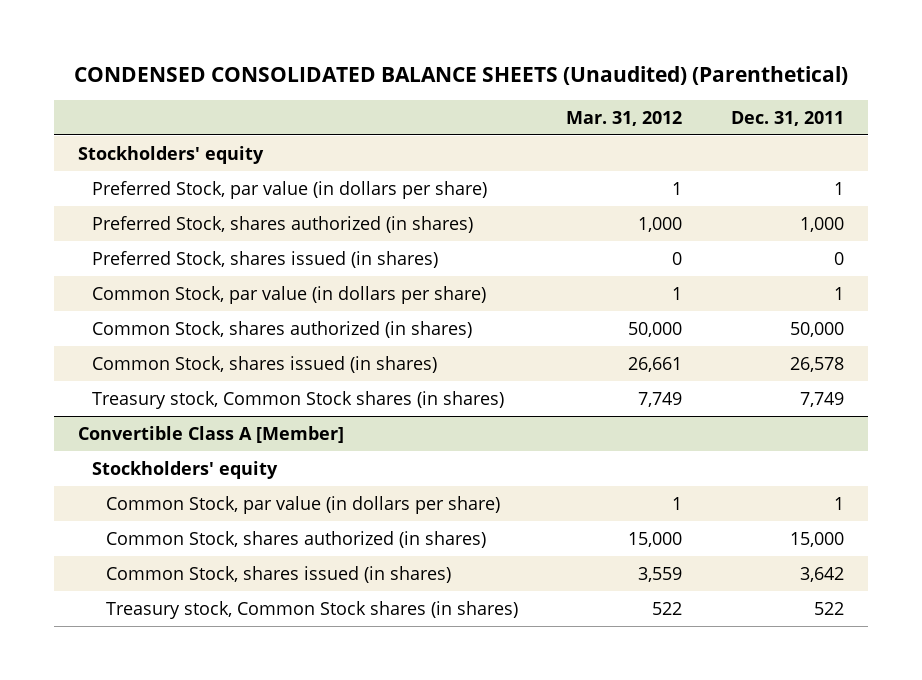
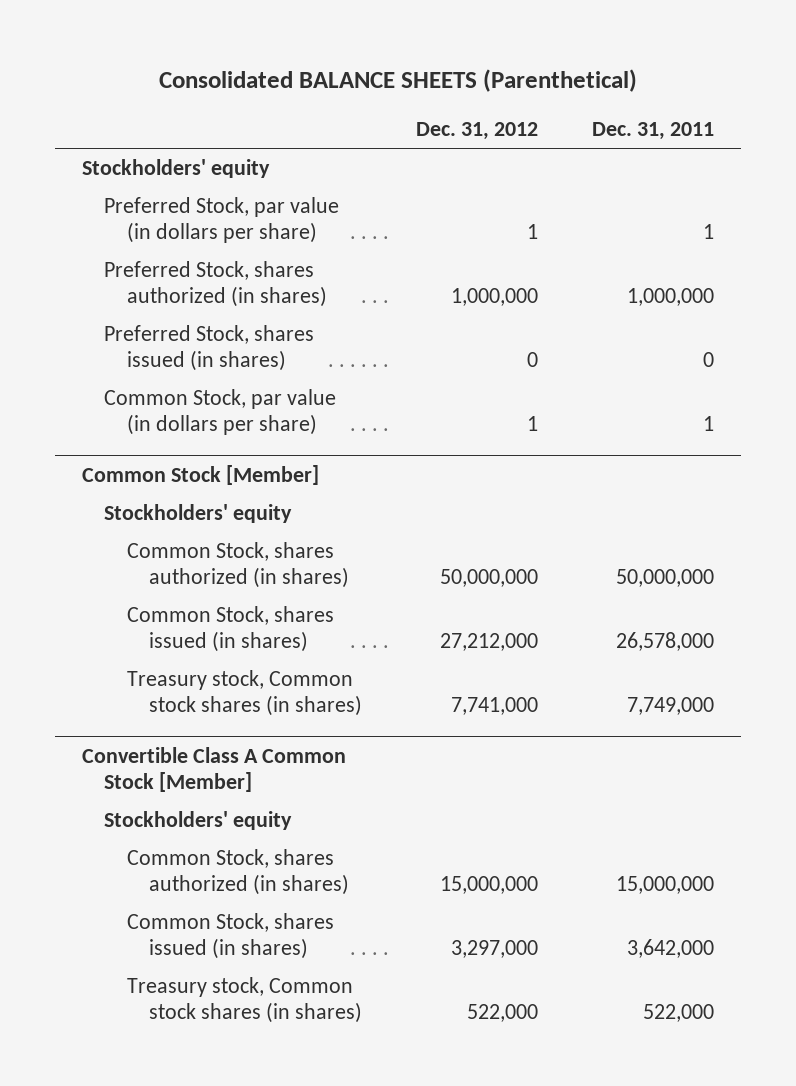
[73,66,848,86] CONDENSED CONSOLIDATED BALANCE SHEETS (Unaudited) (Parenthetical) -> [158,69,637,93] Consolidated BALANCE SHEETS (Parenthetical)
[566,110,683,126] Mar. 31, 2012 -> none
none -> [416,121,539,140] Dec. 31, 2012
[799,216,844,232] 1,000 -> [626,288,714,307] 1,000,000
[92,320,473,338] Common Stock, shares authorized (in shares) -> none
[92,355,438,373] Common Stock, shares issued (in shares) -> none
[92,390,505,409] Treasury stock, Common Stock shares (in shares) -> none
[78,425,345,443] Convertible Class A [Member] -> none
none -> [81,465,319,486] Common Stock [Member]
[105,495,500,514] Common Stock, par value (in dollars per share) -> none
[789,531,844,547] 15,000 -> [615,569,714,588] 50,000,000
[799,566,844,582] 3,642 -> [615,632,714,652] 26,578,000
[105,600,518,619] Treasury stock, Common Stock shares (in shares) -> [126,670,363,717] Treasury stock, Common stock shares (in shares)
[813,601,844,615] 522 -> [626,697,714,716] 7,749,000
none -> [81,747,346,793] Convertible Class A Common Stock [Member]
none -> [104,811,293,831] Stockholders' equity
none -> [126,849,350,896] Common Stock, shares authorized (in shares)
none -> [126,913,334,960] Common Stock, shares issued (in shares)
none -> [126,977,363,1024] Treasury stock, Common stock shares (in shares)

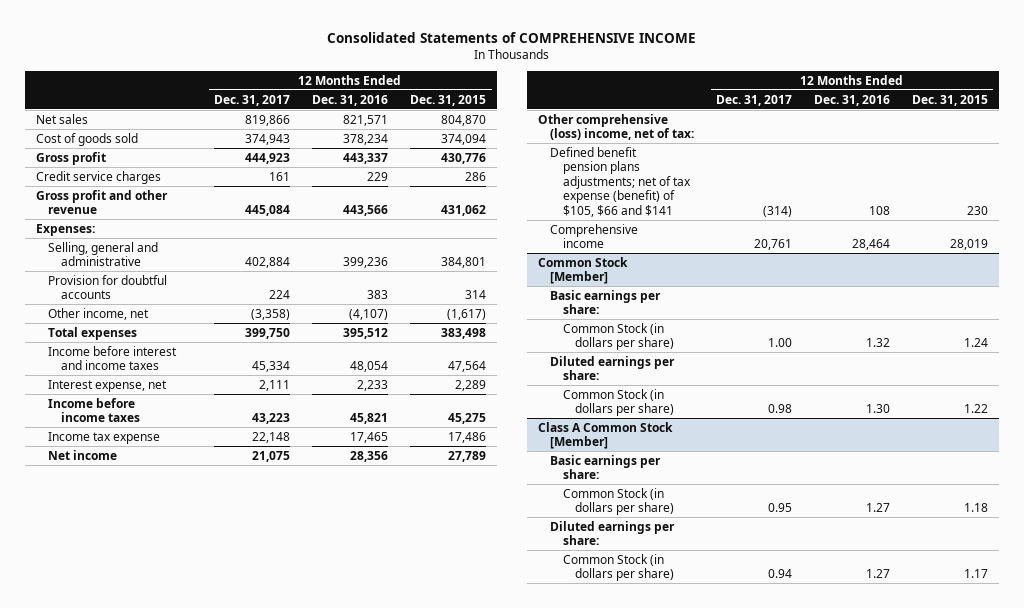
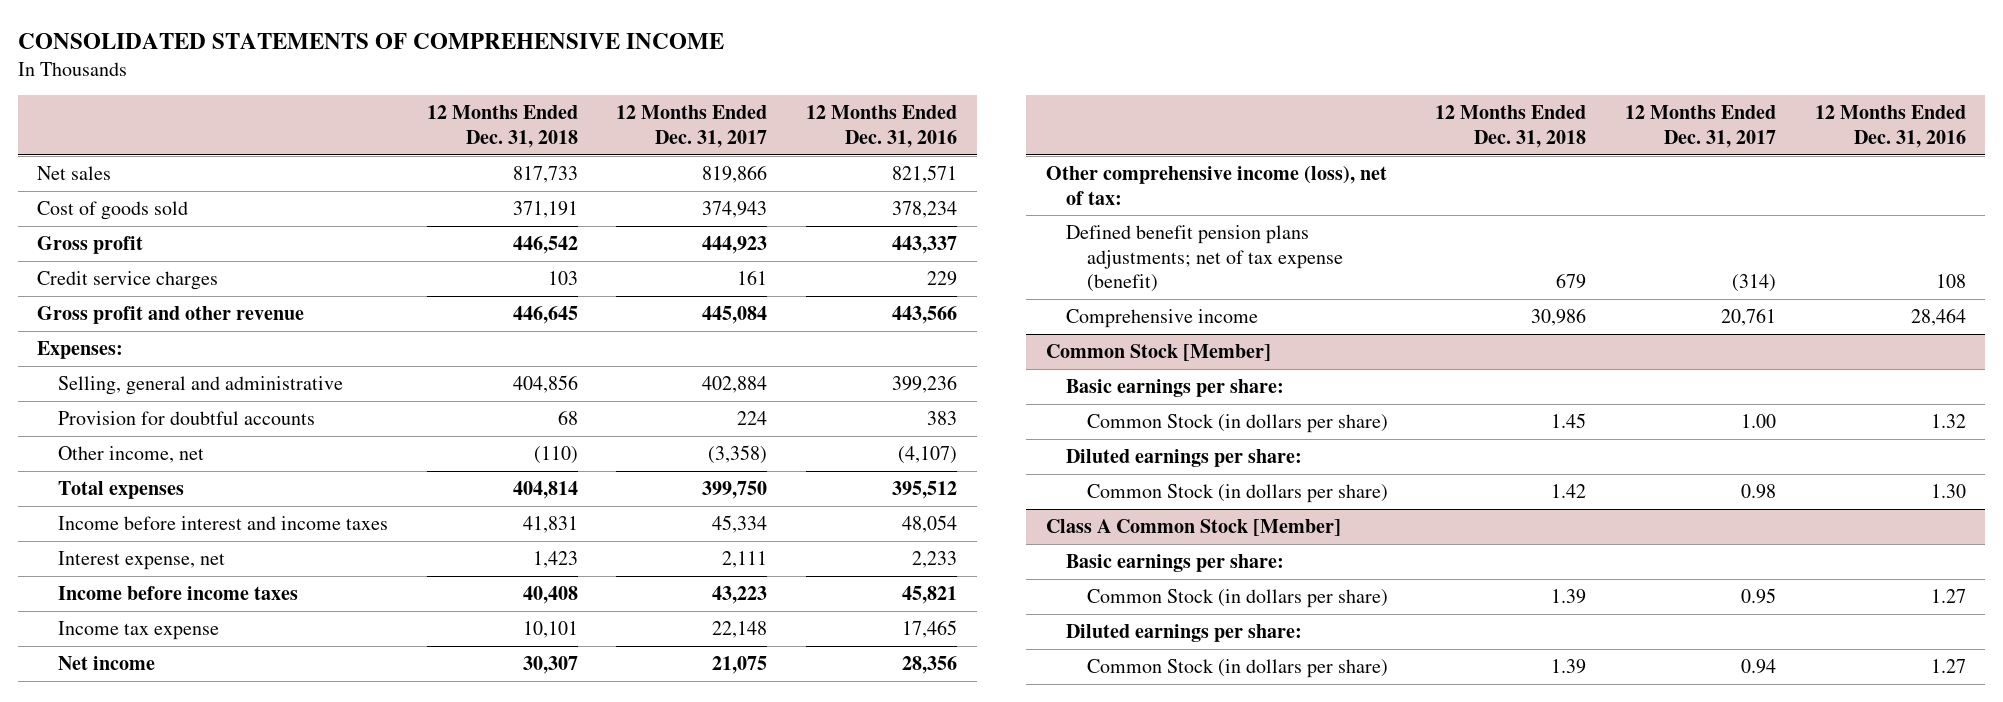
[326,32,696,44] Consolidated Statements of COMPREHENSIVE INCOME -> [17,32,724,49] CONSOLIDATED STATEMENTS OF COMPREHENSIVE INCOME
[410,94,487,106] Dec. 31, 2015 -> none
none -> [426,105,578,148] 12 Months Ended Dec. 31, 2018
[537,113,695,141] Other comprehensive (loss) income, net of tax: -> [1045,165,1387,205] Other comprehensive income (loss), net of tax:
[550,146,691,217] Defined benefit pension plans adjustments; net of tax expense (benefit) of $105, $66 and $141 -> [1066,224,1343,293] Defined benefit pension plans adjustments; net of tax expense (benefit)

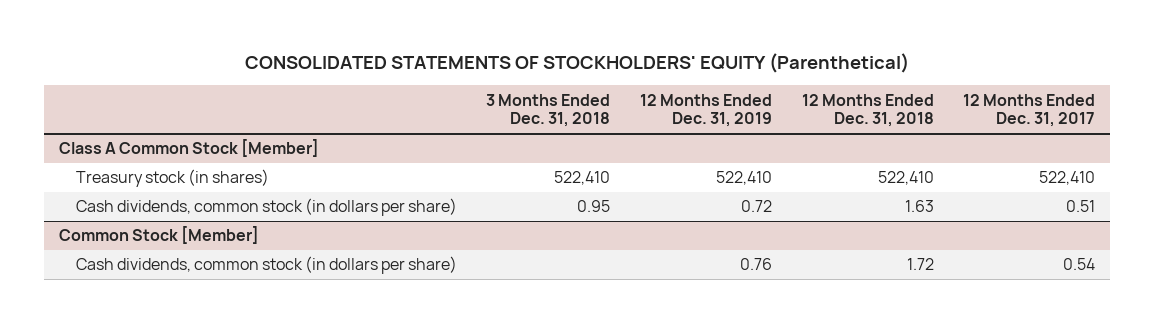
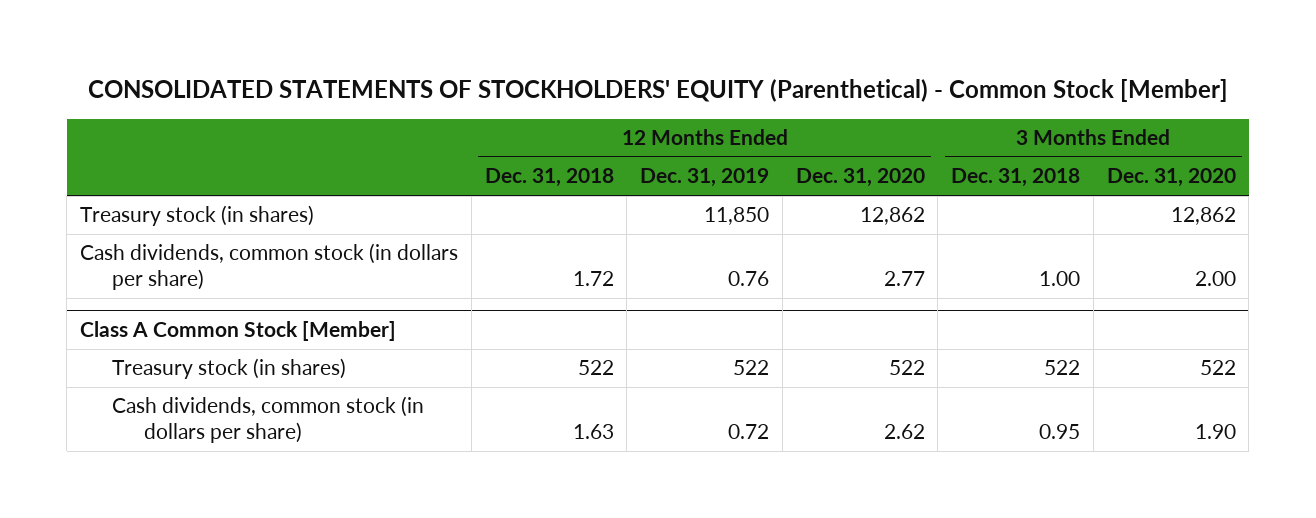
[245,53,910,74] CONSOLIDATED STATEMENTS OF STOCKHOLDERS' EQUITY (Parenthetical) -> [87,79,1228,103] CONSOLIDATED STATEMENTS OF STOCKHOLDERS' EQUITY (Parenthetical) - Common Stock [Member]
[963,93,1096,128] 12 Months Ended Dec. 31, 2017 -> none
none -> [795,168,925,188] Dec. 31, 2020
none -> [1106,168,1236,188] Dec. 31, 2020
none -> [80,205,315,227] Treasury stock (in shares)
none -> [80,243,459,291] Cash dividends, common stock (in dollars per share)
[554,171,611,186] 522,410 -> [1044,360,1081,376] 522
[715,171,772,186] 522,410 -> [733,360,770,376] 522
[877,171,934,186] 522,410 -> [577,360,614,376] 522
[58,226,259,245] Common Stock [Member] -> none
[75,256,457,275] Cash dividends, common stock (in dollars per share) -> none

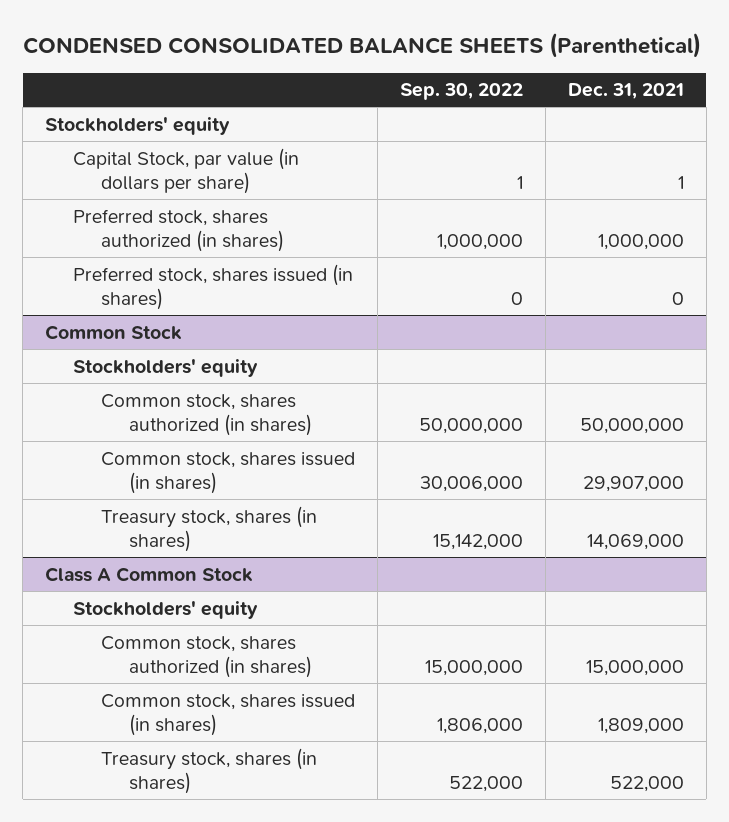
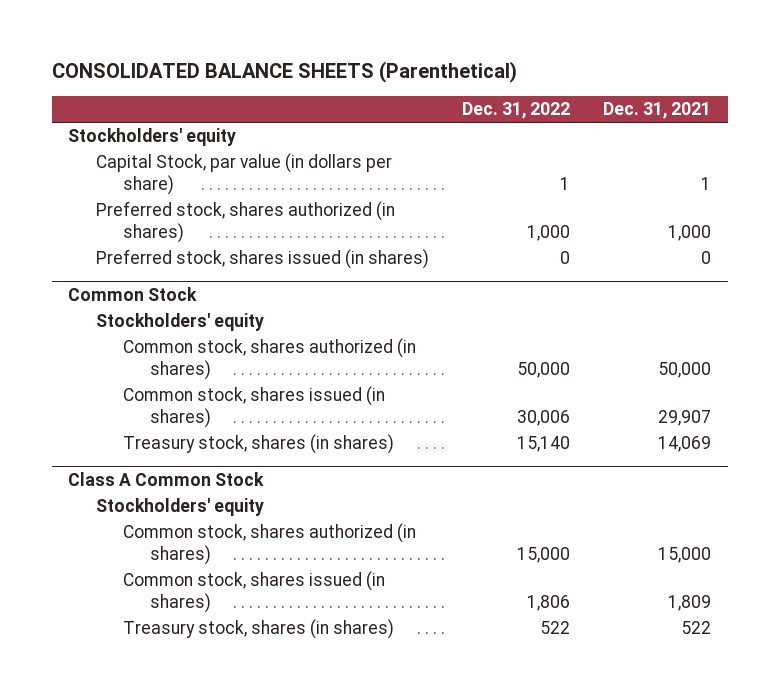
[22,33,701,59] CONDENSED CONSOLIDATED BALANCE SHEETS (Parenthetical) -> [51,61,517,84] CONSOLIDATED BALANCE SHEETS (Parenthetical)
[399,83,523,101] Sep. 30, 2022 -> none
none -> [461,102,570,120] Dec. 31, 2022
[597,233,684,250] 1,000,000 -> [668,225,712,242] 1,000
[579,417,684,434] 50,000,000 -> [658,362,712,379] 50,000
[582,475,684,492] 29,907,000 -> [658,410,712,427] 29,907
[586,533,684,550] 14,069,000 -> [658,436,712,453] 14,069
[585,659,684,676] 15,000,000 -> [658,547,712,564] 15,000
[597,717,684,734] 1,809,000 -> [668,595,712,612] 1,809
[609,775,684,792] 522,000 -> [681,621,712,635] 522

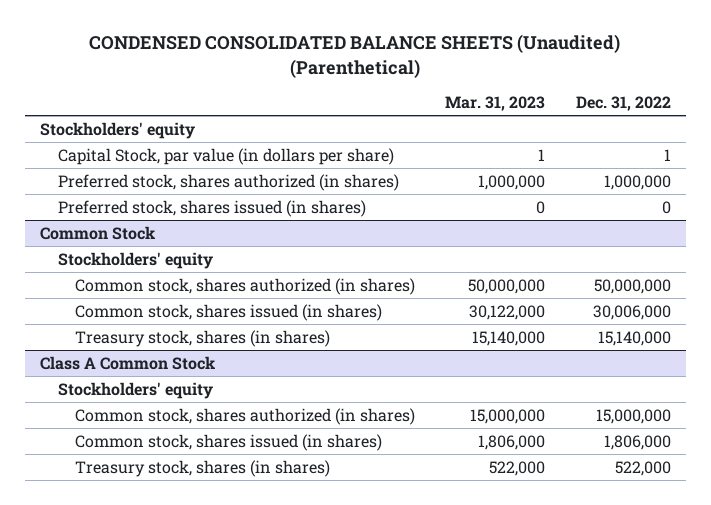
[51,61,517,84] CONSOLIDATED BALANCE SHEETS (Parenthetical) -> [89,34,621,78] CONDENSED CONSOLIDATED BALANCE SHEETS (Unaudited) (Parenthetical)
[603,102,712,120] Dec. 31, 2021 -> none
none -> [445,96,546,112] Mar. 31, 2023
[526,225,570,242] 1,000 -> [603,174,671,190] 1,000,000
[516,362,570,379] 50,000 -> [593,278,671,294] 50,000,000
[516,410,570,427] 30,006 -> [592,304,671,320] 30,006,000
[516,436,570,453] 15,140 -> [597,330,671,346] 15,140,000
[516,547,570,564] 15,000 -> [595,408,671,424] 15,000,000
[526,595,570,612] 1,806 -> [603,434,671,450] 1,806,000
[539,621,570,635] 522 -> [614,460,671,476] 522,000

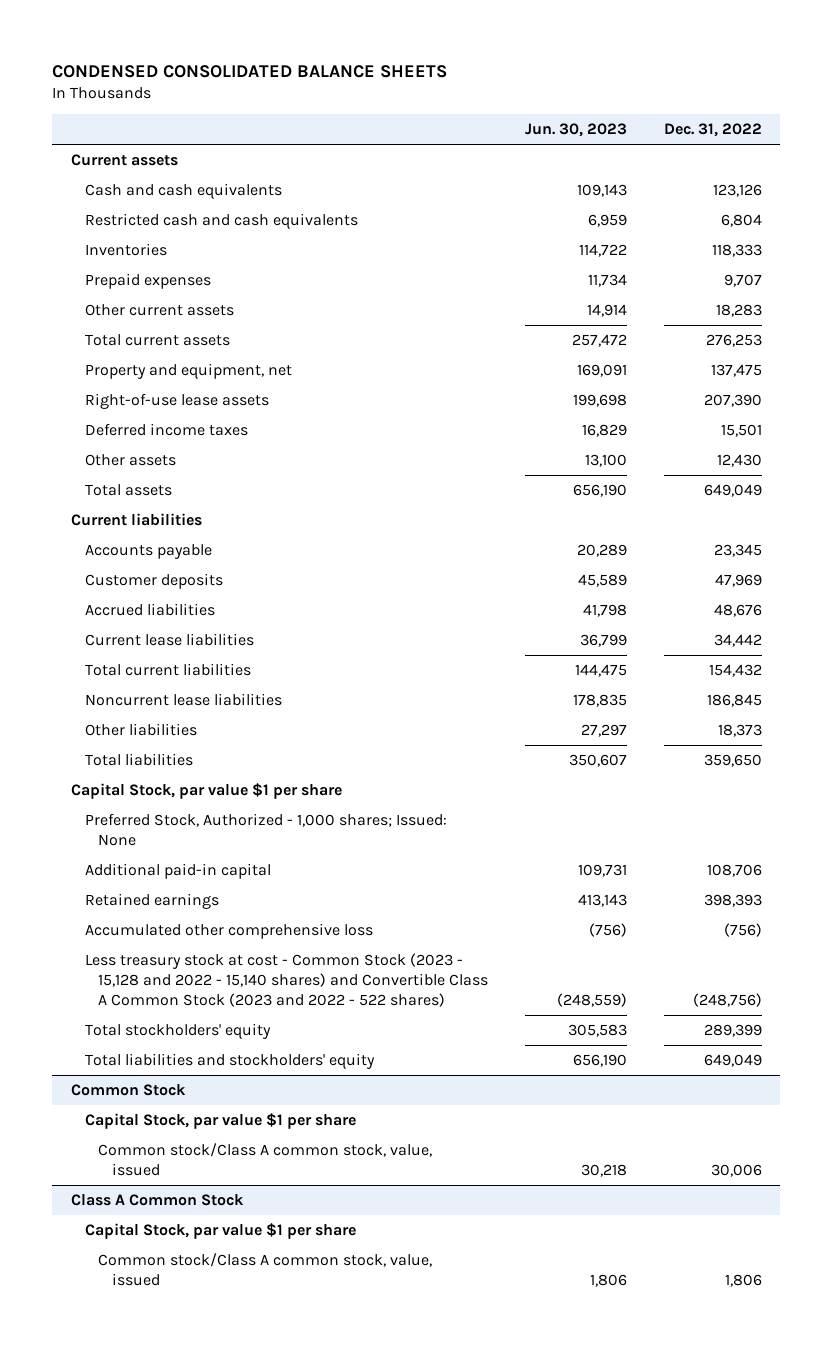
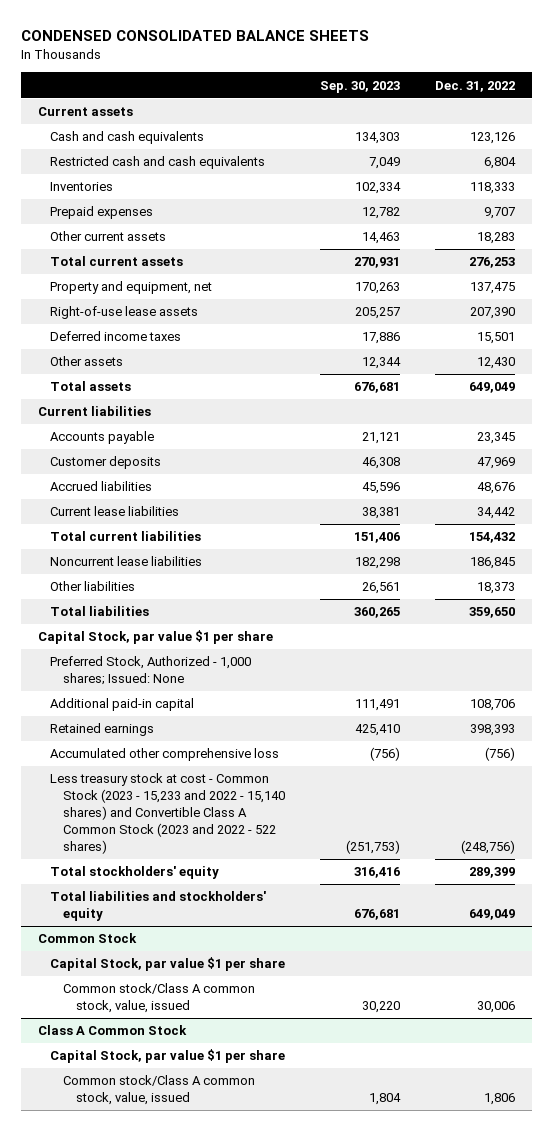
[525,123,628,138] Jun. 30, 2023 -> none
none -> [320,80,401,93] Sep. 30, 2023
[84,952,489,1007] Less treasury stock at cost - Common Stock (2023 - 15,128 and 2022 - 15,140 shares) and Convertible Class A Common Stock (2023 and 2022 - 522 shares) -> [50,773,286,854] Less treasury stock at cost - Common Stock (2023 - 15,233 and 2022 - 15,140 shares) and Convertible Class A Common Stock (2023 and 2022 - 522 shares)

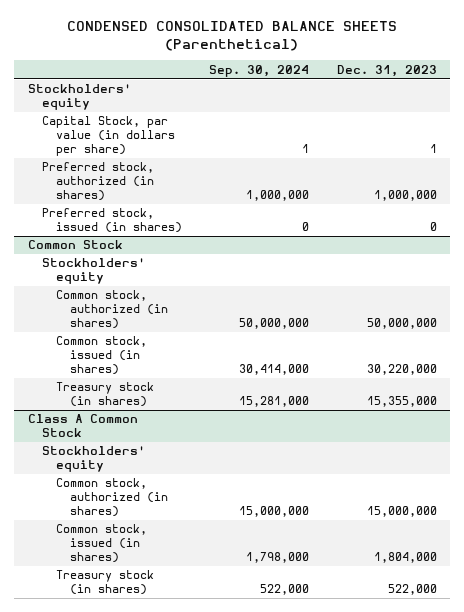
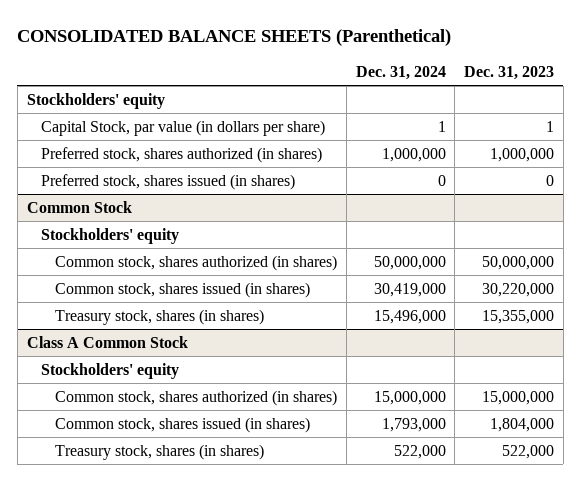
[67,21,398,51] CONDENSED CONSOLIDATED BALANCE SHEETS (Parenthetical) -> [17,29,452,47] CONSOLIDATED BALANCE SHEETS (Parenthetical)
[209,64,310,77] Sep. 30, 2024 -> none
none -> [355,66,446,81] Dec. 31, 2024
[41,162,154,202] Preferred stock, authorized (in shares) -> [40,146,322,163] Preferred stock, shares authorized (in shares)
[41,208,182,234] Preferred stock, issued (in shares) -> [40,173,295,190] Preferred stock, shares issued (in shares)
[55,290,168,330] Common stock, authorized (in shares) -> [54,254,337,271] Common stock, shares authorized (in shares)
[55,336,147,376] Common stock, issued (in shares) -> [54,281,310,298] Common stock, shares issued (in shares)
[55,382,154,408] Treasury stock (in shares) -> [54,308,264,325] Treasury stock, shares (in shares)
[55,478,168,518] Common stock, authorized (in shares) -> [54,389,337,406] Common stock, shares authorized (in shares)
[55,524,147,564] Common stock, issued (in shares) -> [54,416,310,433] Common stock, shares issued (in shares)
[55,570,154,596] Treasury stock (in shares) -> [54,443,264,460] Treasury stock, shares (in shares)

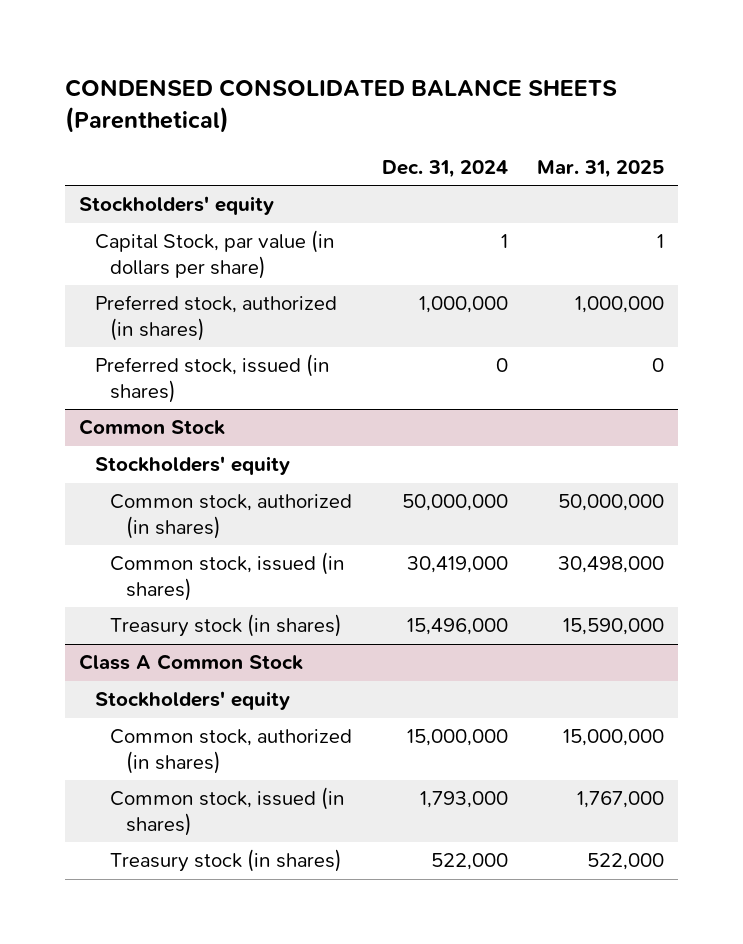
[17,29,452,47] CONSOLIDATED BALANCE SHEETS (Parenthetical) -> [64,79,617,134] CONDENSED CONSOLIDATED BALANCE SHEETS (Parenthetical)
[464,66,555,81] Dec. 31, 2023 -> none
none -> [536,160,664,179] Mar. 31, 2025
[40,146,322,163] Preferred stock, shares authorized (in shares) -> [94,295,337,341] Preferred stock, authorized (in shares)
[40,173,295,190] Preferred stock, shares issued (in shares) -> [94,354,330,403] Preferred stock, issued (in shares)
[54,254,337,271] Common stock, shares authorized (in shares) -> [110,494,353,539] Common stock, authorized (in shares)
[54,281,310,298] Common stock, shares issued (in shares) -> [110,552,346,601] Common stock, issued (in shares)
[54,308,264,325] Treasury stock, shares (in shares) -> [110,614,343,638] Treasury stock (in shares)
[54,389,337,406] Common stock, shares authorized (in shares) -> [110,729,353,774] Common stock, authorized (in shares)
[54,416,310,433] Common stock, shares issued (in shares) -> [110,787,346,836] Common stock, issued (in shares)
[54,443,264,460] Treasury stock, shares (in shares) -> [110,849,343,873] Treasury stock (in shares)

